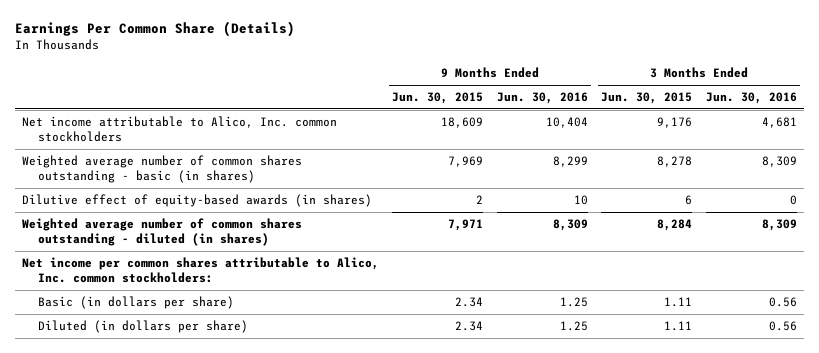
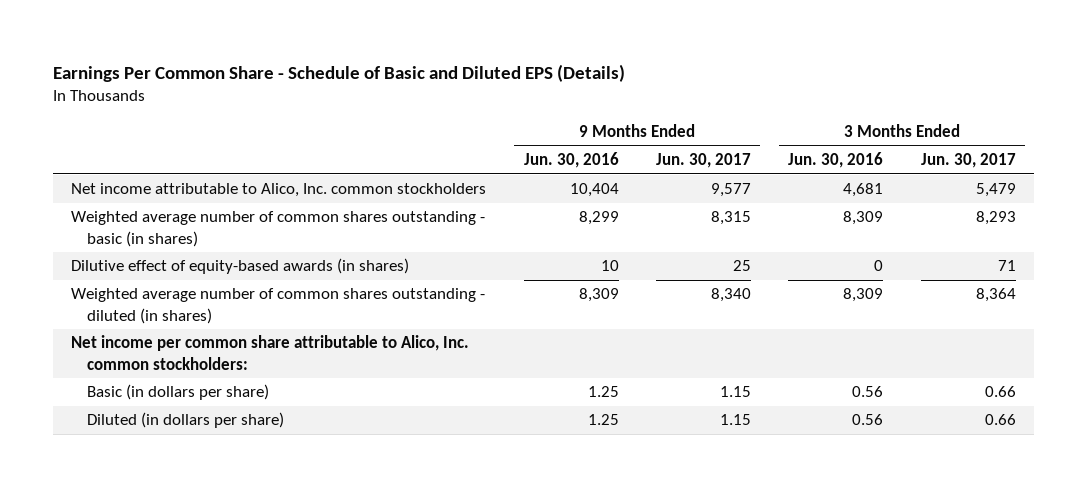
[14,21,295,38] Earnings Per Common Share (Details) -> [52,63,625,82] Earnings Per Common Share - Schedule of Basic and Diluted EPS (Details)
[392,92,484,105] Jun. 30, 2015 -> none
[601,92,693,105] Jun. 30, 2015 -> none
none -> [655,153,751,169] Jun. 30, 2017
none -> [920,153,1016,169] Jun. 30, 2017
[21,257,379,283] Net income per common shares attributable to Alico, Inc. common stockholders: -> [71,335,470,370] Net income per common share attributable to Alico, Inc. common stockholders:

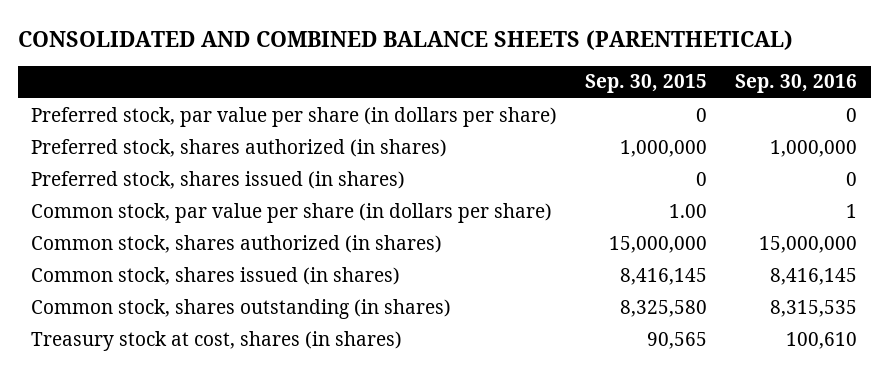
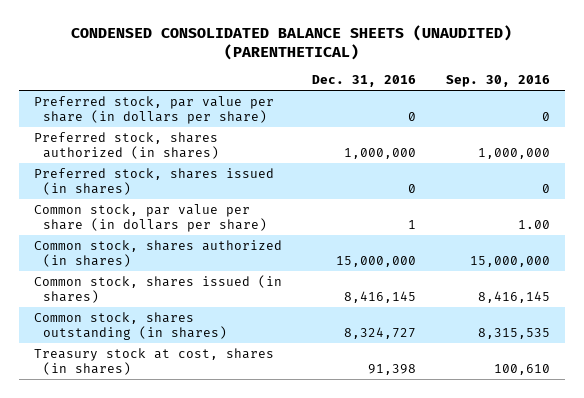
[17,29,793,50] CONSOLIDATED AND COMBINED BALANCE SHEETS (PARENTHETICAL) -> [70,25,512,61] CONDENSED CONSOLIDATED BALANCE SHEETS (UNAUDITED) (PARENTHETICAL)
[585,74,708,94] Sep. 30, 2015 -> none
none -> [311,75,416,88] Dec. 31, 2016
[846,203,858,218] 1 -> [517,219,550,229] 1.00

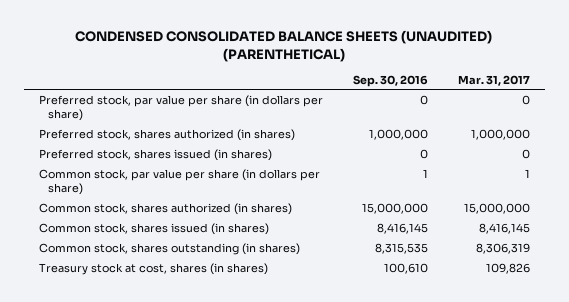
[311,75,416,88] Dec. 31, 2016 -> none
none -> [457,74,530,86] Mar. 31, 2017
[517,219,550,229] 1.00 -> [422,168,428,178] 1

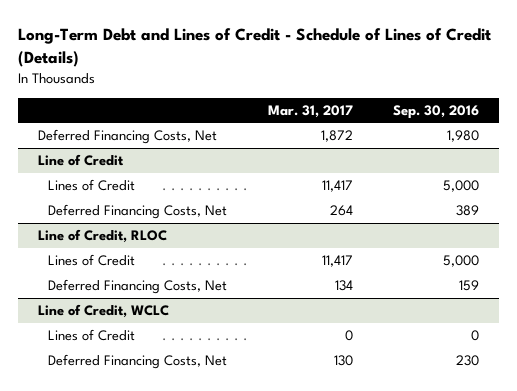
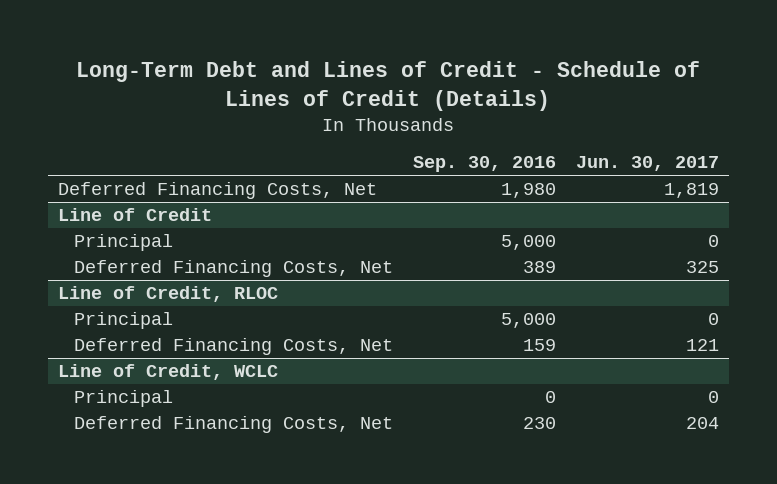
[267,104,353,118] Mar. 31, 2017 -> none
none -> [575,156,719,172] Jun. 30, 2017
[48,179,136,192] Lines of Credit -> [74,234,174,252] Principal
[48,254,136,267] Lines of Credit -> [74,312,174,330] Principal
[48,329,136,342] Lines of Credit -> [74,390,174,408] Principal

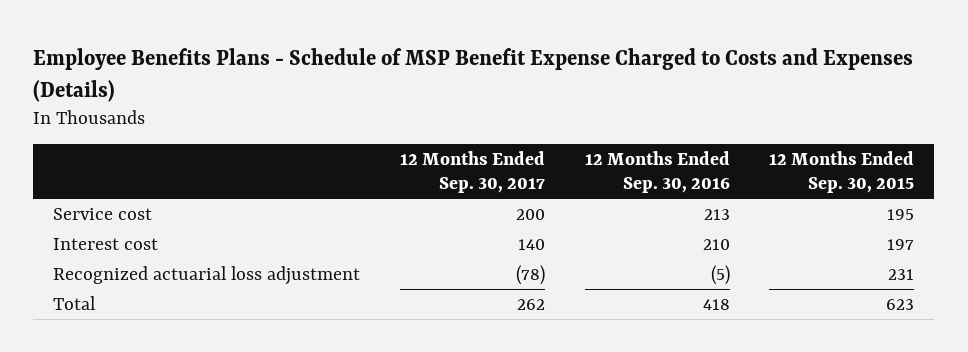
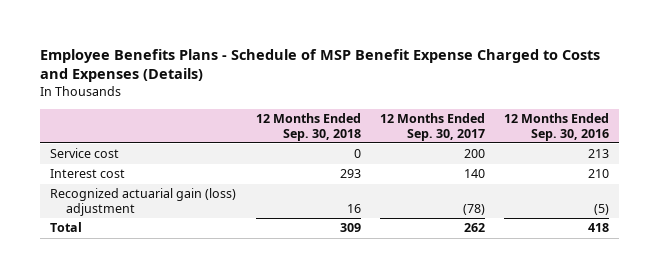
[769,151,915,193] 12 Months Ended Sep. 30, 2015 -> none
none -> [255,112,361,141] 12 Months Ended Sep. 30, 2018
[53,265,361,285] Recognized actuarial loss adjustment -> [50,188,237,217] Recognized actuarial gain (loss) adjustment

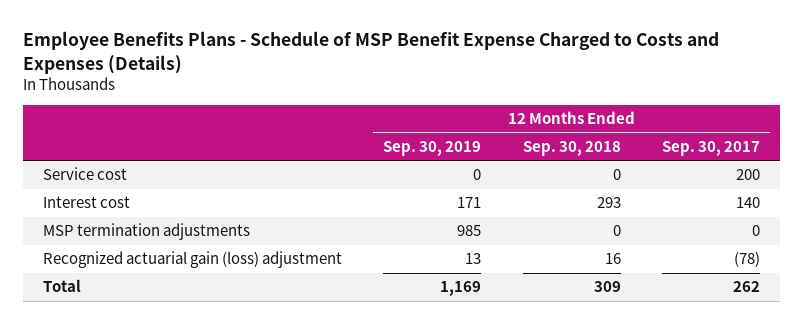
[504,112,610,141] 12 Months Ended Sep. 30, 2016 -> none
none -> [383,140,482,156] Sep. 30, 2019
none -> [43,223,251,241] MSP termination adjustments

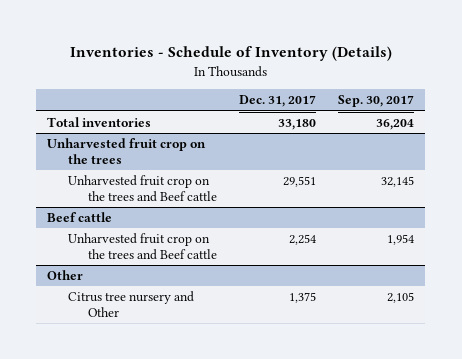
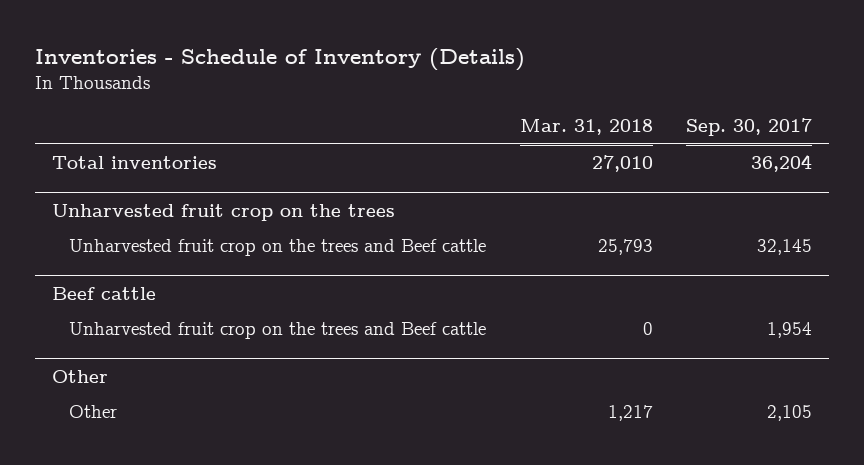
[239,95,317,108] Dec. 31, 2017 -> none
none -> [519,119,653,136] Mar. 31, 2018
[67,291,194,317] Citrus tree nursery and Other -> [69,405,118,419] Other

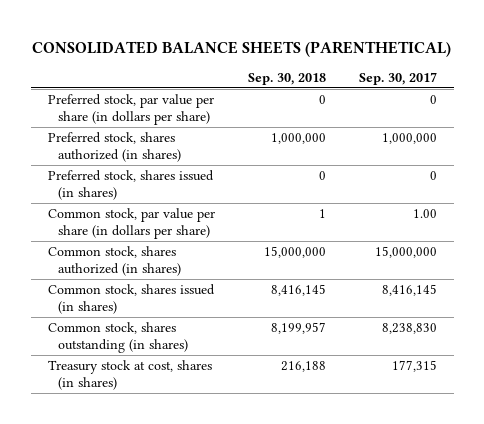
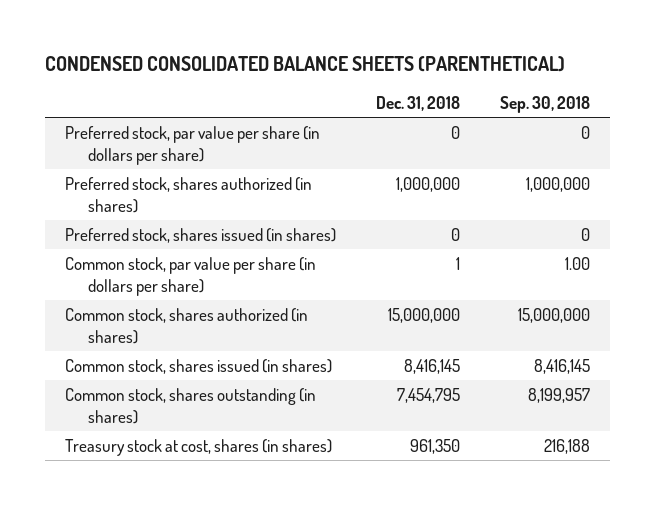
[32,40,452,57] CONSOLIDATED BALANCE SHEETS (PARENTHETICAL) -> [44,56,565,73] CONDENSED CONSOLIDATED BALANCE SHEETS (PARENTHETICAL)
[358,71,437,85] Sep. 30, 2017 -> none
none -> [375,96,460,112] Dec. 31, 2018
[318,209,326,219] 1 -> [564,256,590,270] 1.00

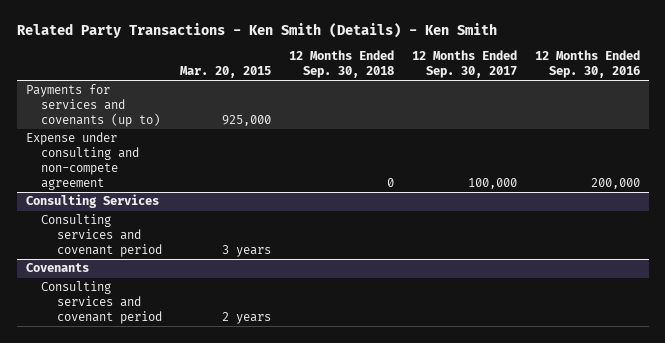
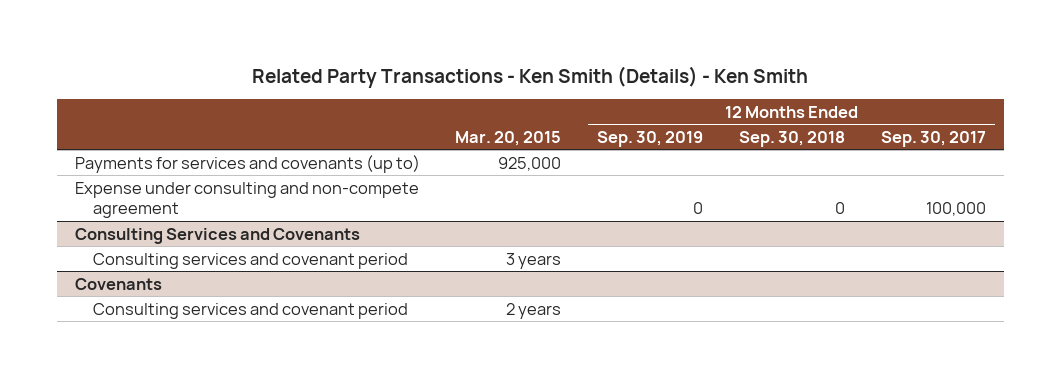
[534,50,640,79] 12 Months Ended Sep. 30, 2016 -> none
none -> [597,130,704,147] Sep. 30, 2019
[25,194,159,209] Consulting Services -> [74,227,360,244] Consulting Services and Covenants

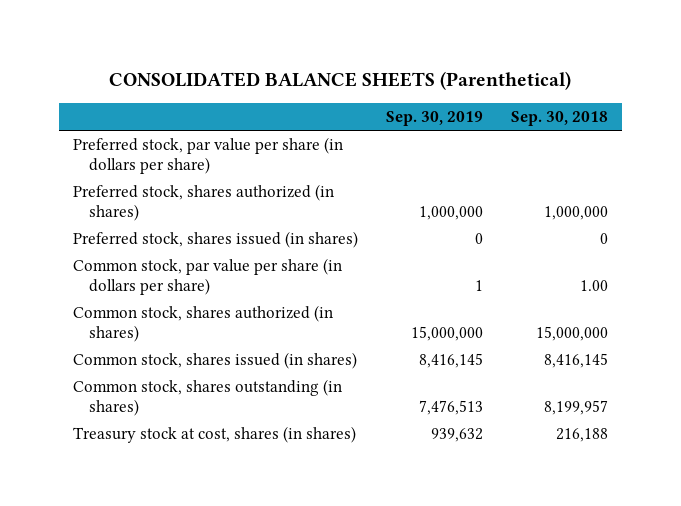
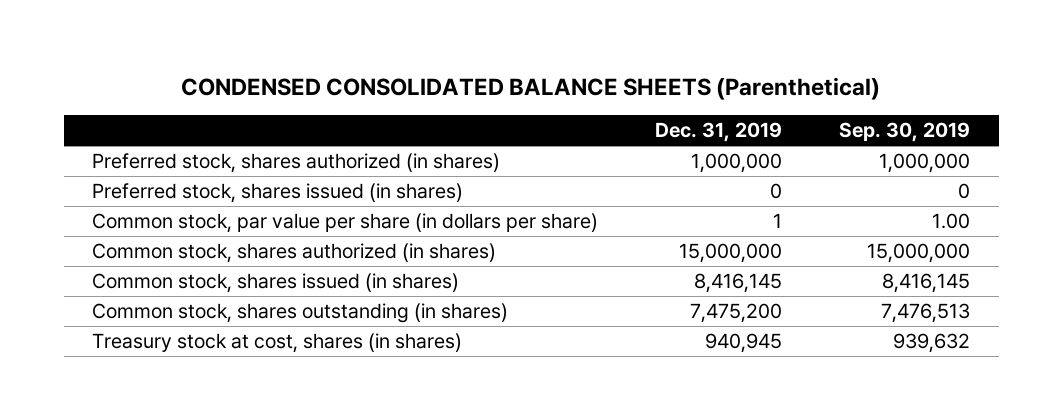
[109,70,572,90] CONSOLIDATED BALANCE SHEETS (Parenthetical) -> [181,76,881,100] CONDENSED CONSOLIDATED BALANCE SHEETS (Parenthetical)
[510,110,608,126] Sep. 30, 2018 -> none
none -> [655,122,783,143] Dec. 31, 2019
[72,137,343,175] Preferred stock, par value per share (in dollars per share) -> none
[474,280,483,292] 1 -> [932,213,971,230] 1.00

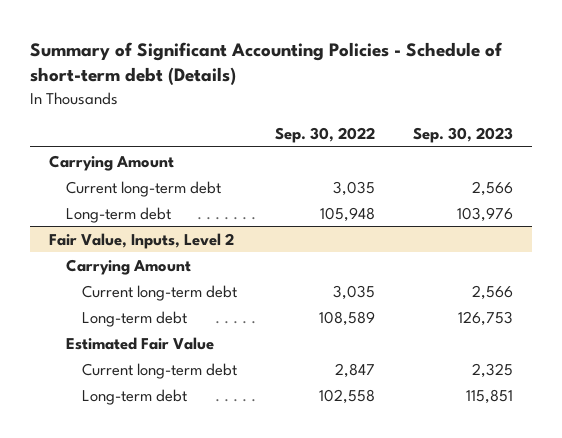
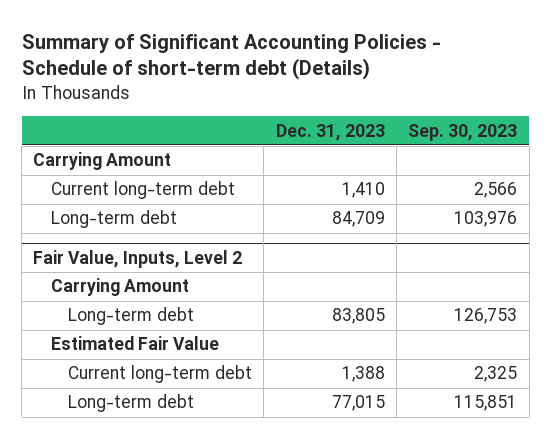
[275,126,376,143] Sep. 30, 2022 -> none
none -> [275,123,385,141] Dec. 31, 2023
[82,284,238,301] Current long-term debt -> none

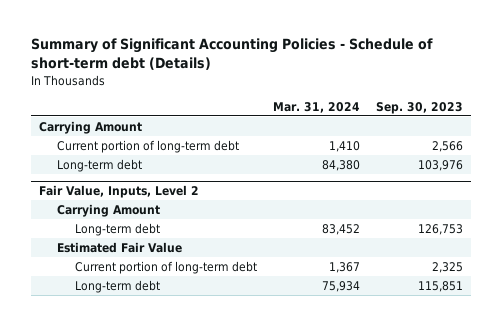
[275,123,385,141] Dec. 31, 2023 -> none
none -> [272,101,360,113] Mar. 31, 2024
[50,181,235,200] Current long-term debt -> [56,139,239,153] Current portion of long-term debt
[68,365,253,384] Current long-term debt -> [74,260,257,274] Current portion of long-term debt

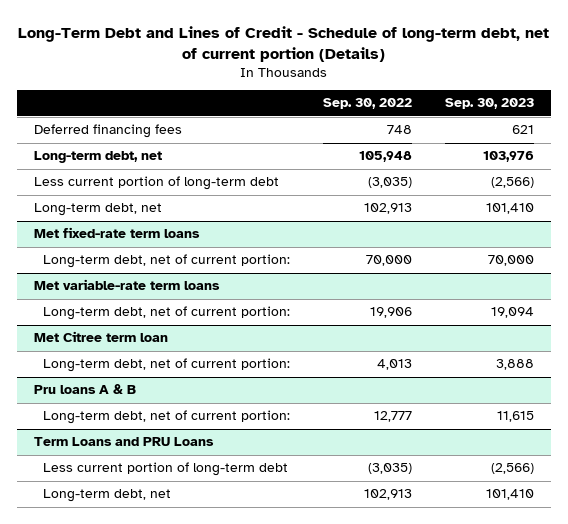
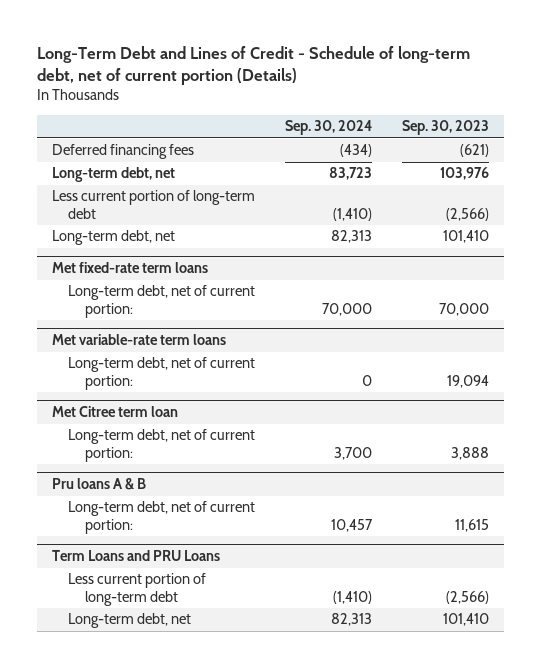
[323,98,413,110] Sep. 30, 2022 -> none
none -> [285,120,373,136] Sep. 30, 2024
[512,125,535,135] 621 -> [460,144,490,158] (621)

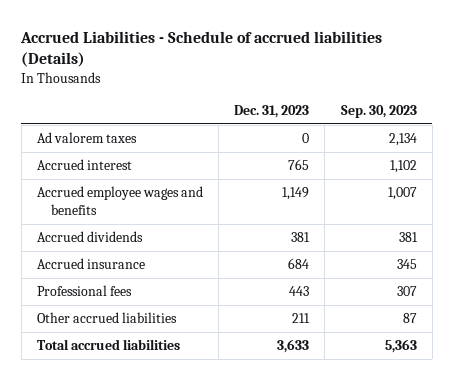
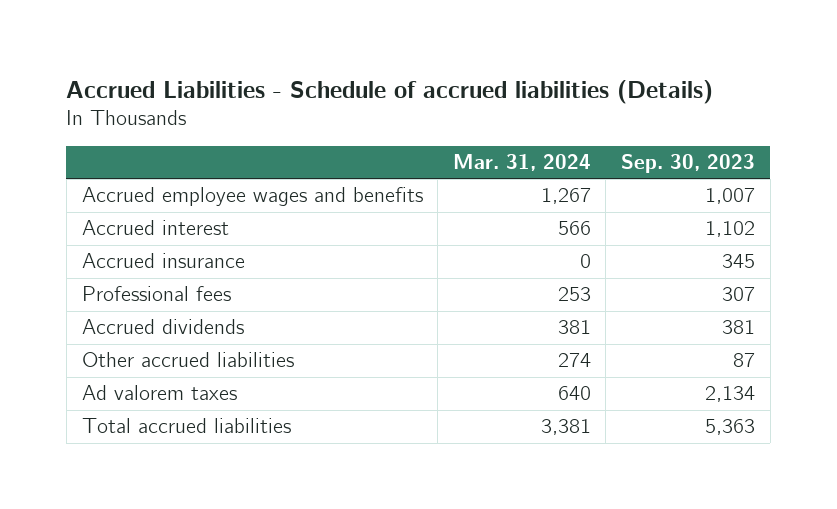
[234,104,310,118] Dec. 31, 2023 -> none
none -> [452,153,591,171] Mar. 31, 2024
[36,159,132,171] Accrued interest -> [81,220,229,236] Accrued interest
[36,231,143,243] Accrued dividends -> [81,319,244,335] Accrued dividends
[36,132,137,144] Ad valorem taxes -> [81,385,237,401] Ad valorem taxes

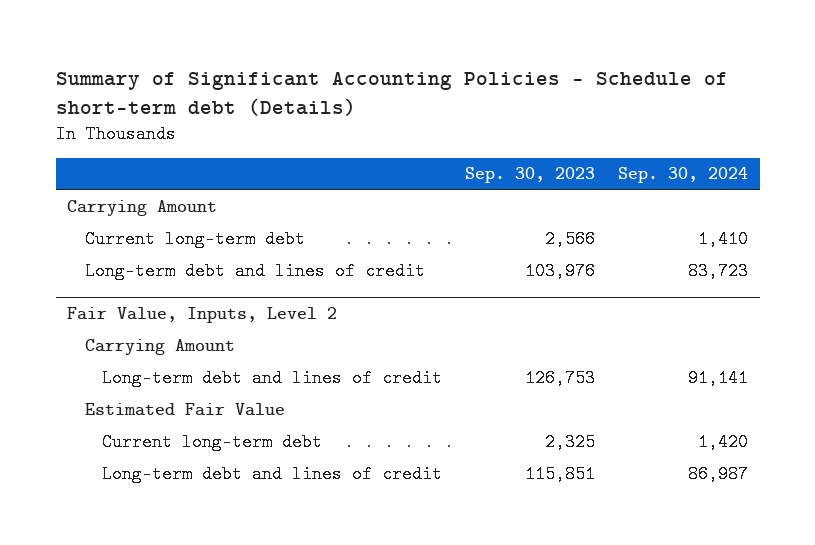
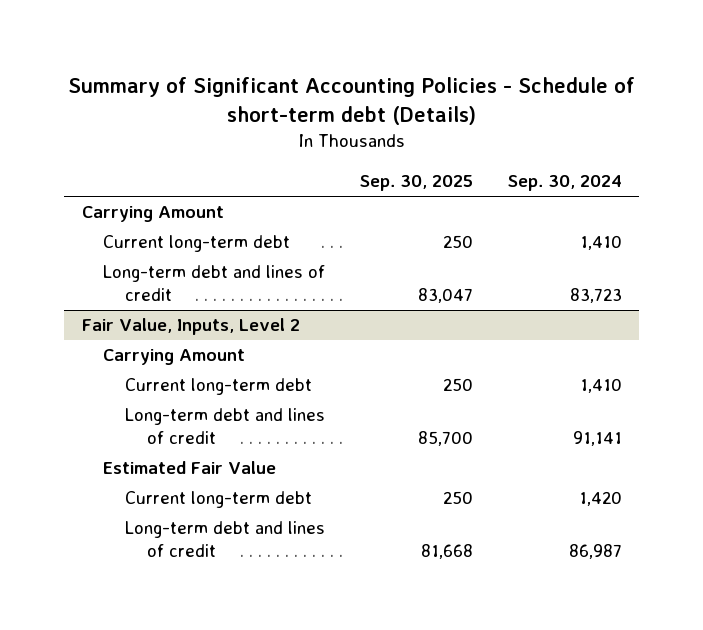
[465,167,596,184] Sep. 30, 2023 -> none
none -> [360,175,474,192] Sep. 30, 2025
none -> [124,378,312,396] Current long-term debt

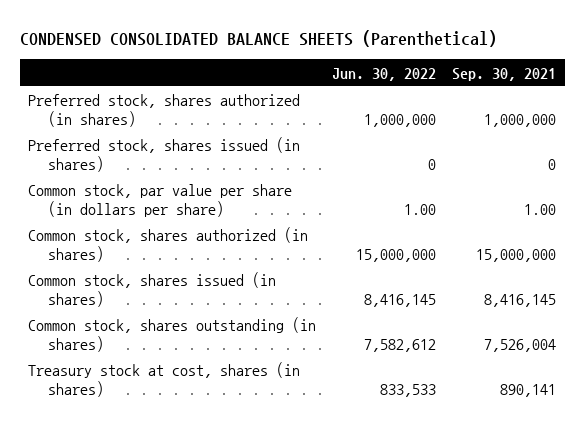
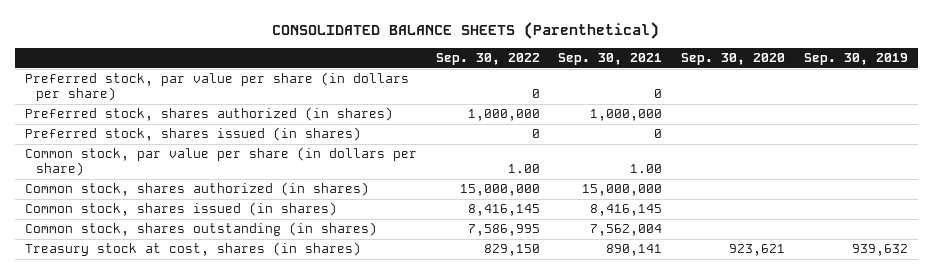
[19,29,497,47] CONDENSED CONSOLIDATED BALANCE SHEETS (Parenthetical) -> [272,22,660,40] CONSOLIDATED BALANCE SHEETS (Parenthetical)
[332,67,437,81] Jun. 30, 2022 -> none
none -> [435,53,540,66] Sep. 30, 2022
none -> [681,53,786,66] Sep. 30, 2020
none -> [804,53,909,66] Sep. 30, 2019
none -> [24,72,409,102] Preferred stock, par value per share (in dollars per share)
[484,338,557,352] 7,526,004 -> [590,224,663,237] 7,562,004

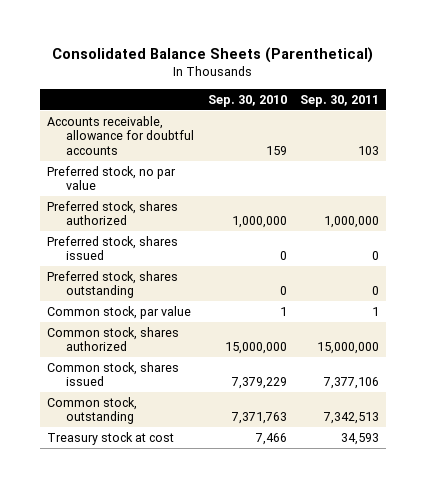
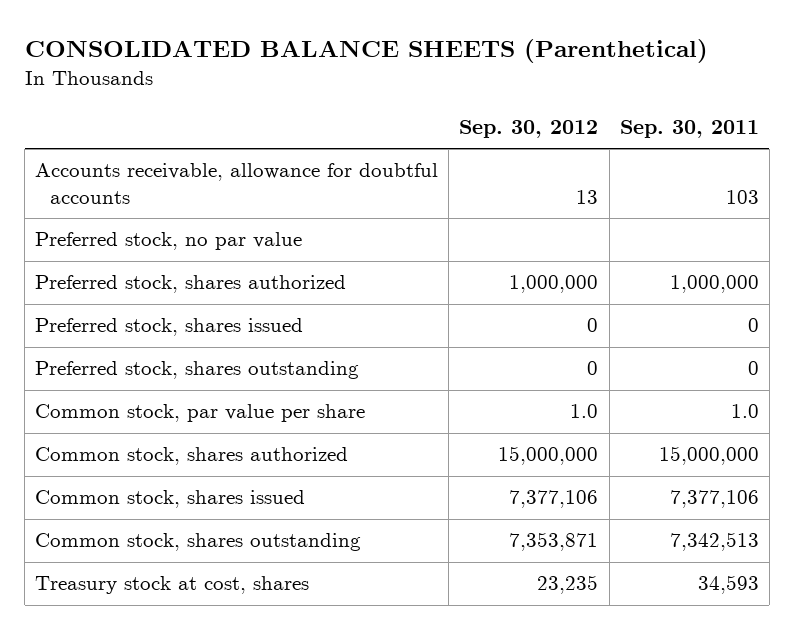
[51,47,373,64] Consolidated Balance Sheets (Parenthetical) -> [24,38,708,63] CONSOLIDATED BALANCE SHEETS (Parenthetical)
[207,94,287,107] Sep. 30, 2010 -> none
none -> [459,120,599,139] Sep. 30, 2012
[46,305,191,319] Common stock, par value -> [35,404,366,423] Common stock, par value per share
[372,306,380,316] 1 -> [730,404,759,419] 1.0
[46,396,137,425] Common stock, outstanding -> [35,533,362,552] Common stock, shares outstanding
[46,431,174,445] Treasury stock at cost -> [35,576,310,595] Treasury stock at cost, shares

